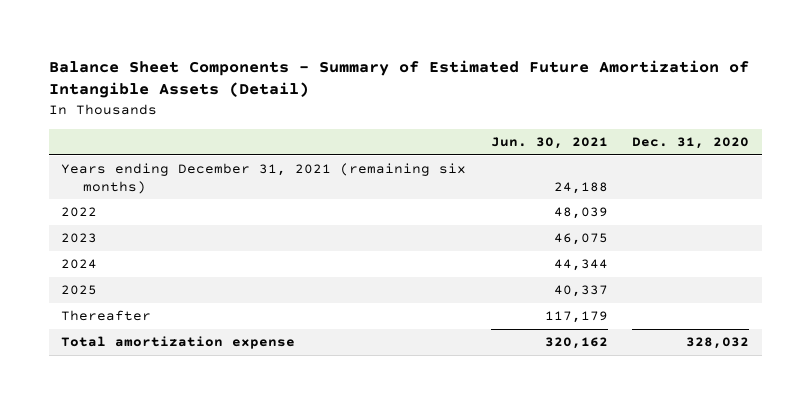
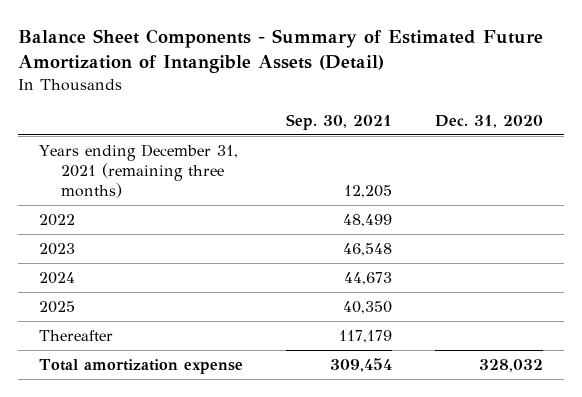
[490,137,608,150] Jun. 30, 2021 -> none
none -> [285,113,392,130] Sep. 30, 2021
[61,163,467,194] Years ending December 31, 2021 (remaining six months) -> [39,144,239,198] Years ending December 31, 2021 (remaining three months)

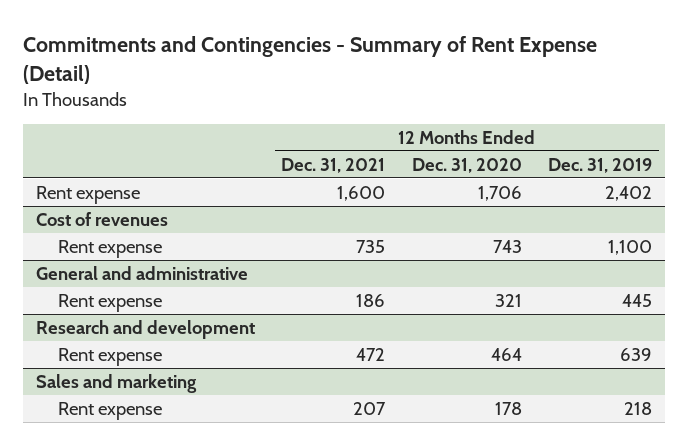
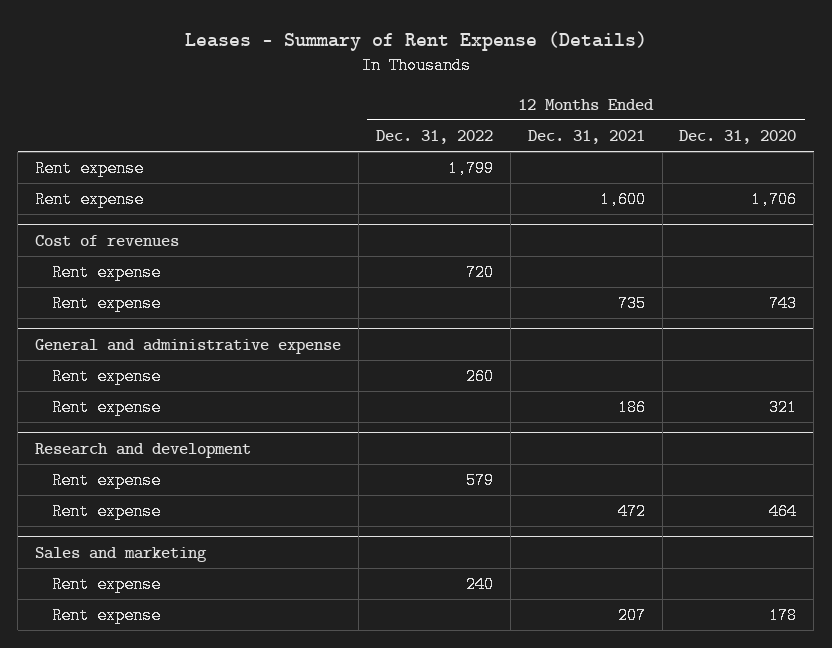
[22,35,597,84] Commitments and Contingencies - Summary of Rent Expense (Detail) -> [184,31,647,52] Leases - Summary of Rent Expense (Details)
[548,157,653,173] Dec. 31, 2019 -> none
none -> [375,130,493,145] Dec. 31, 2022
none -> [35,160,145,178] Rent expense
none -> [51,264,161,282] Rent expense
[35,265,248,280] General and administrative -> [35,338,342,354] General and administrative expense
none -> [51,368,161,386] Rent expense
none -> [51,472,161,490] Rent expense
none -> [51,576,161,594] Rent expense

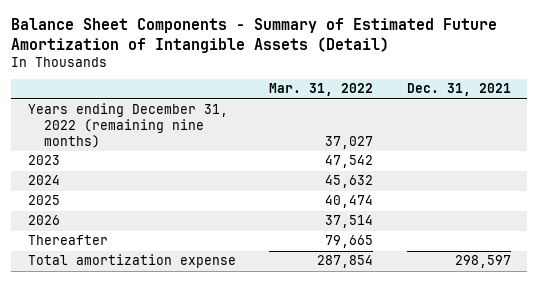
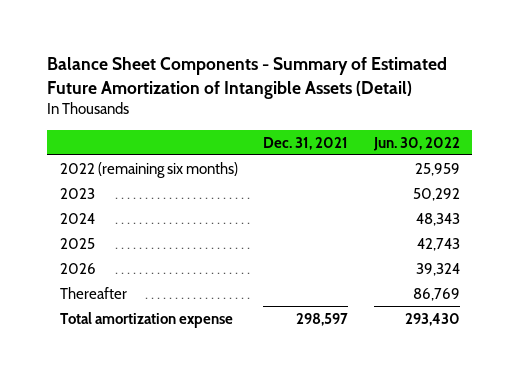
[269,83,374,97] Mar. 31, 2022 -> none
none -> [372,136,460,151] Jun. 30, 2022
[27,103,228,148] Years ending December 31, 2022 (remaining nine months) -> [59,162,238,179] 2022 (remaining six months)

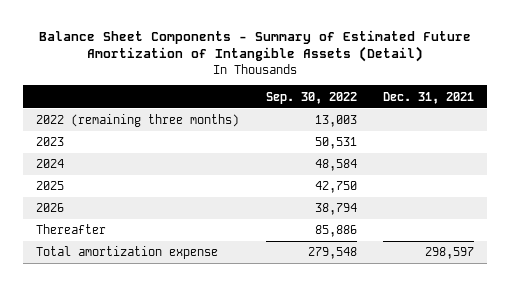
[372,136,460,151] Jun. 30, 2022 -> none
none -> [265,91,357,104] Sep. 30, 2022
[59,162,238,179] 2022 (remaining six months) -> [36,114,240,128] 2022 (remaining three months)

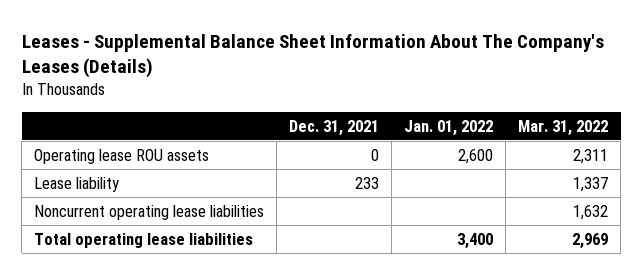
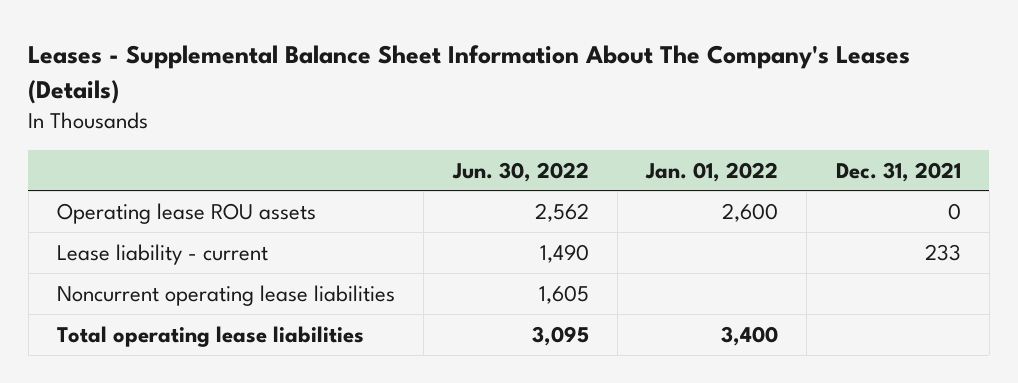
[518,119,609,136] Mar. 31, 2022 -> none
none -> [451,161,589,182] Jun. 30, 2022
[34,176,120,192] Lease liability -> [57,243,269,265] Lease liability - current

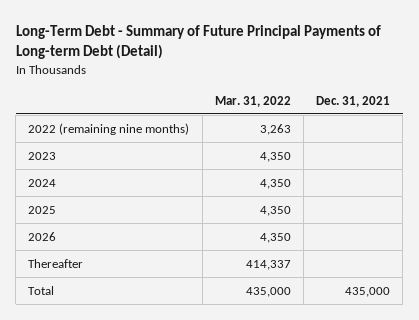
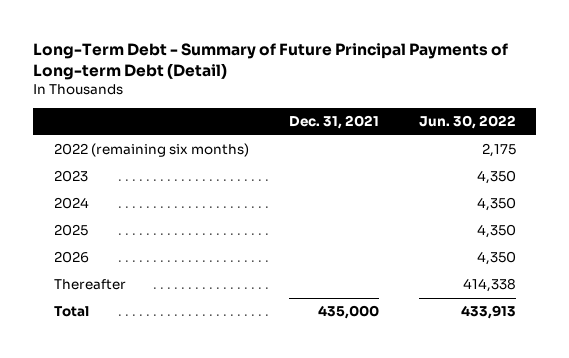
[214,95,291,107] Mar. 31, 2022 -> none
none -> [418,115,516,130] Jun. 30, 2022
[28,122,190,135] 2022 (remaining nine months) -> [53,143,249,158] 2022 (remaining six months)

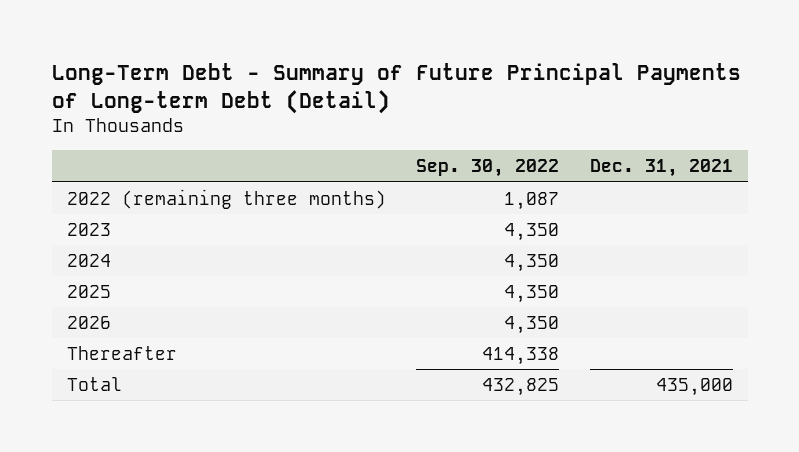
[418,115,516,130] Jun. 30, 2022 -> none
none -> [416,159,560,178] Sep. 30, 2022
[53,143,249,158] 2022 (remaining six months) -> [66,189,386,210] 2022 (remaining three months)

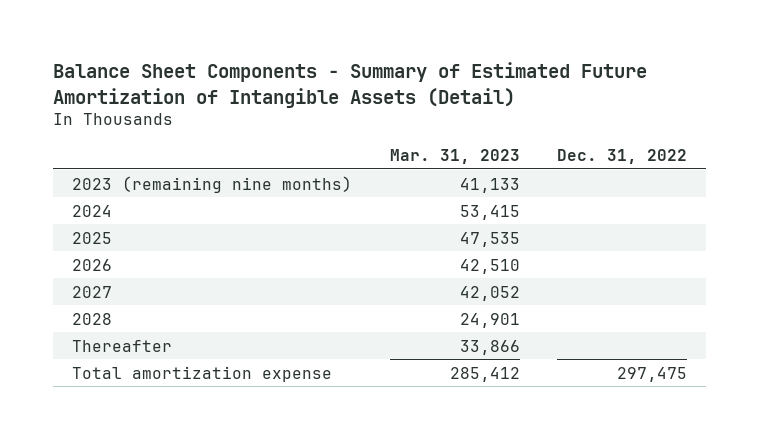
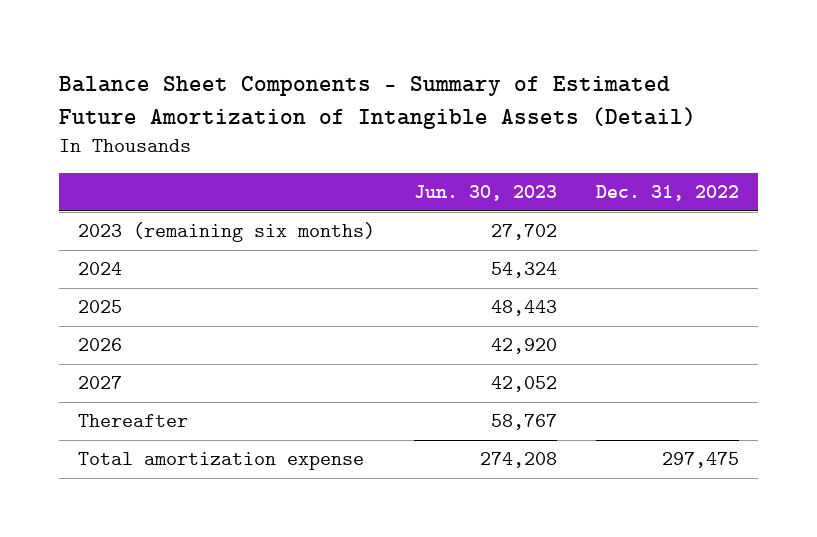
[389,149,520,165] Mar. 31, 2023 -> none
none -> [414,185,558,202] Jun. 30, 2023
[72,175,353,193] 2023 (remaining nine months) -> [78,222,376,243] 2023 (remaining six months)
[72,312,113,325] 2028 -> none

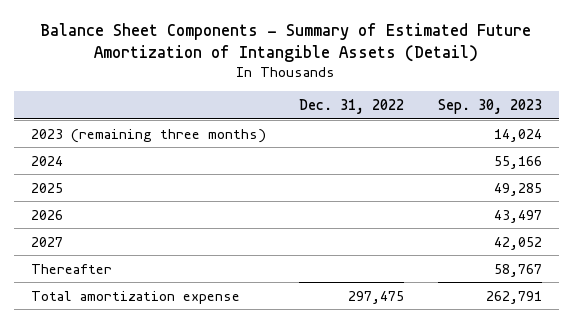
[414,185,558,202] Jun. 30, 2023 -> none
none -> [438,99,543,115] Sep. 30, 2023
[78,222,376,243] 2023 (remaining six months) -> [30,128,266,143] 2023 (remaining three months)

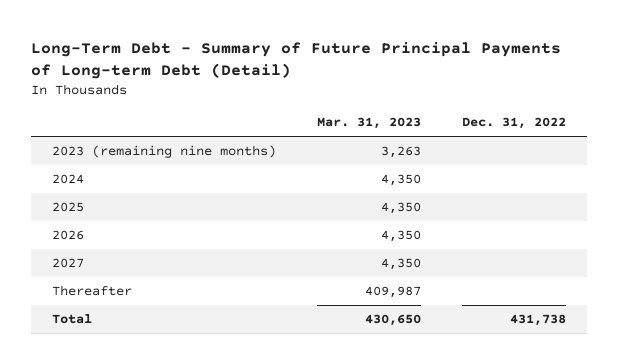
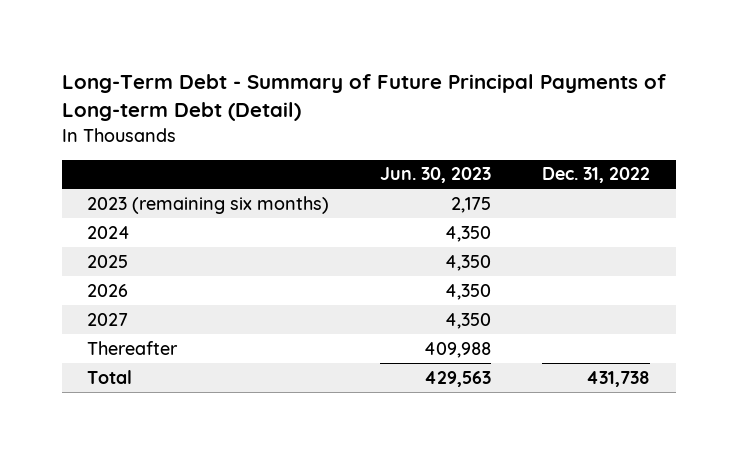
[316,117,421,130] Mar. 31, 2023 -> none
none -> [380,167,492,184] Jun. 30, 2023
[51,144,276,158] 2023 (remaining nine months) -> [87,195,330,214] 2023 (remaining six months)

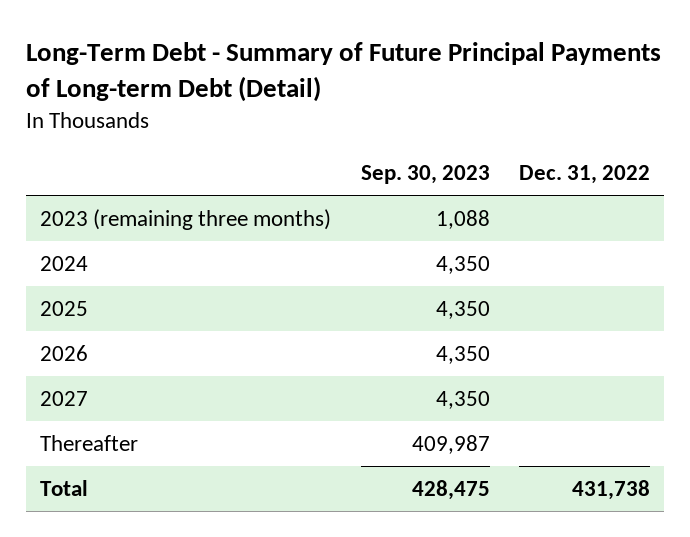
[380,167,492,184] Jun. 30, 2023 -> none
none -> [360,165,490,185] Sep. 30, 2023
[87,195,330,214] 2023 (remaining six months) -> [40,208,332,230] 2023 (remaining three months)

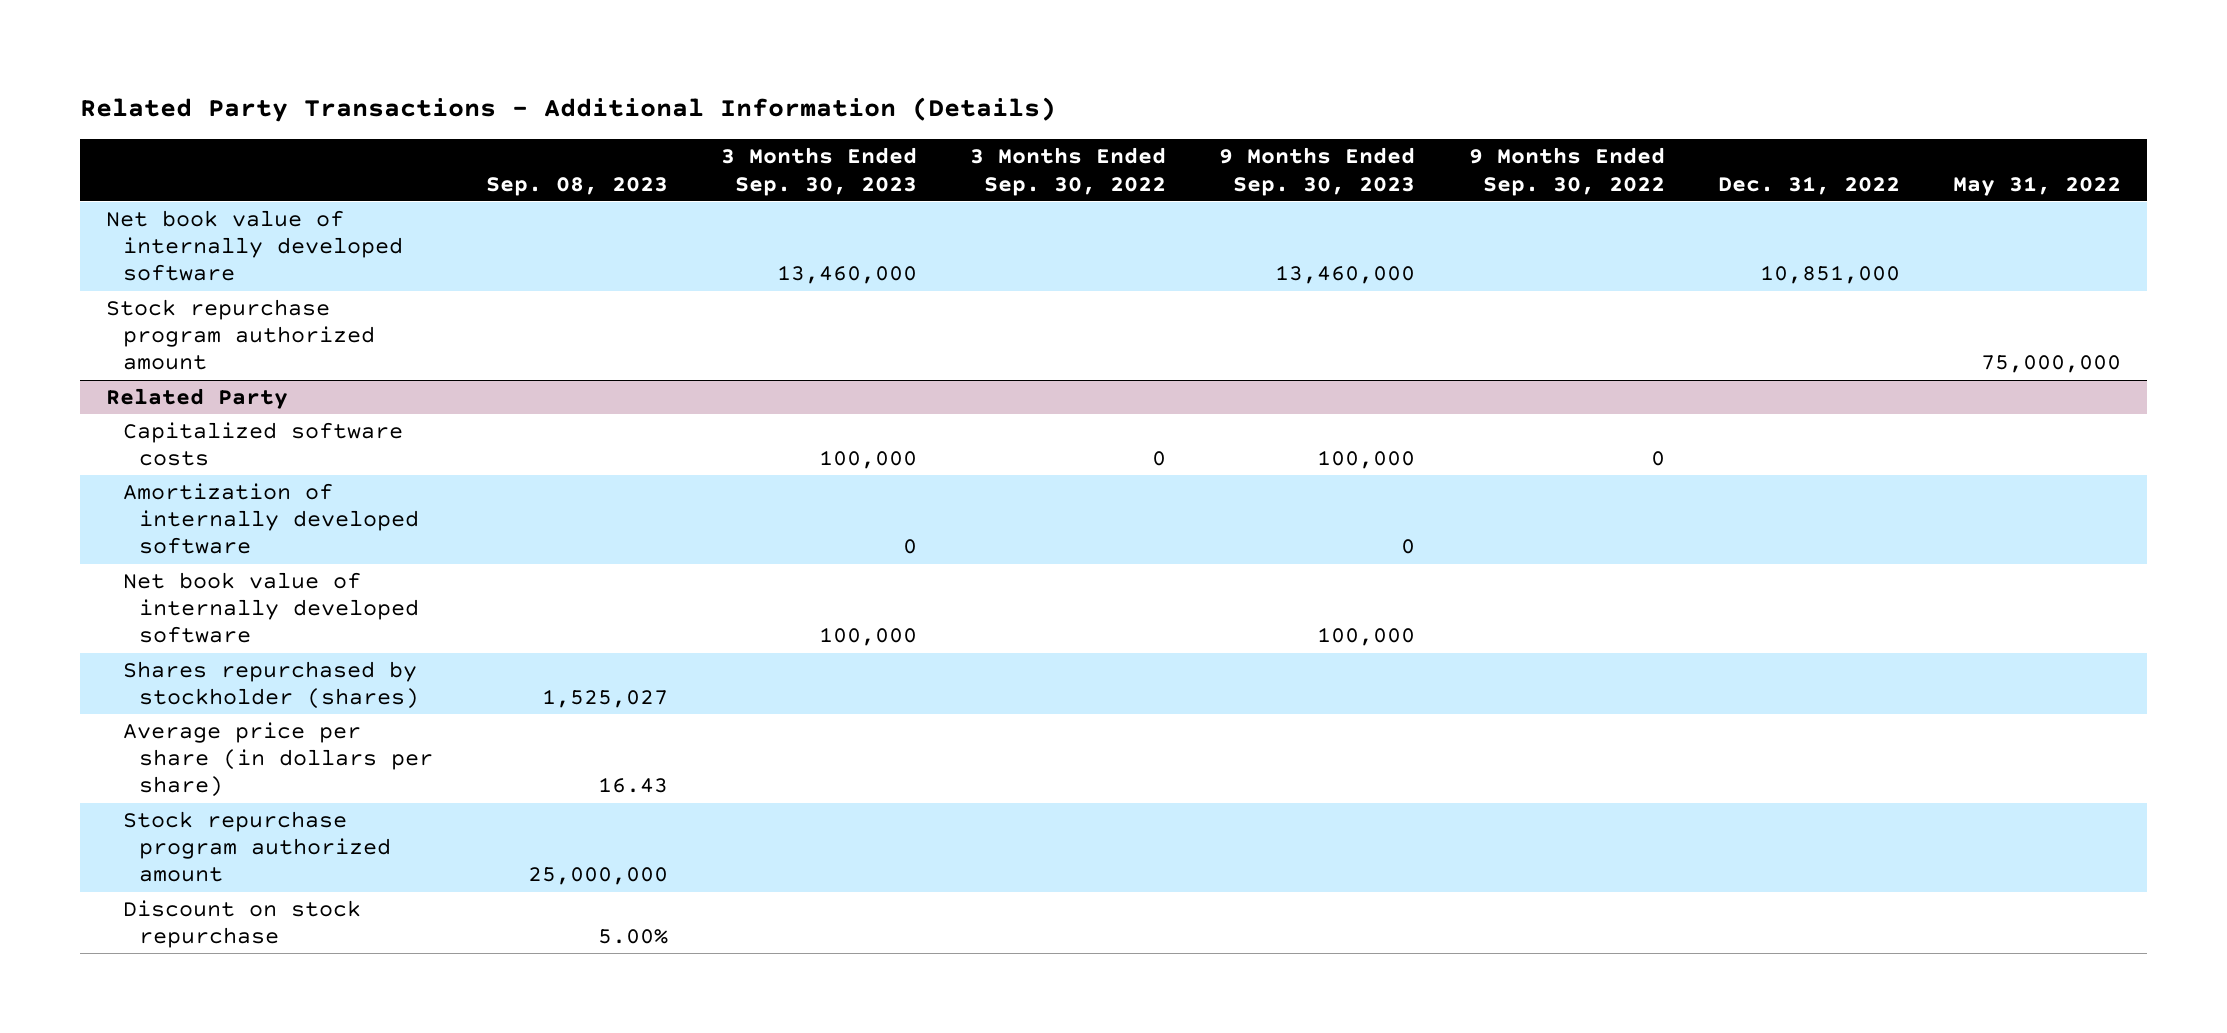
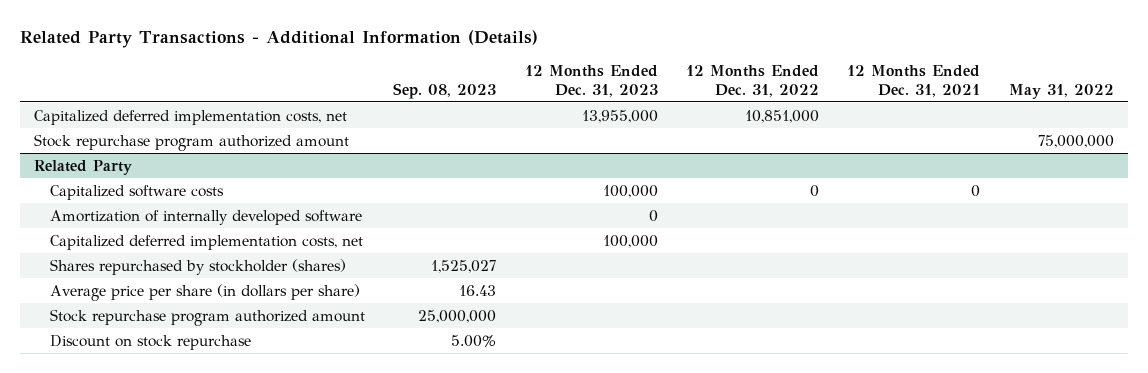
[721,147,918,196] 3 Months Ended Sep. 30, 2023 -> none
[970,147,1167,196] 3 Months Ended Sep. 30, 2022 -> none
[1219,147,1416,196] 9 Months Ended Sep. 30, 2023 -> none
[1468,147,1665,196] 9 Months Ended Sep. 30, 2022 -> none
[1717,175,1900,195] Dec. 31, 2022 -> none
none -> [524,65,658,97] 12 Months Ended Dec. 31, 2023
none -> [685,65,819,97] 12 Months Ended Dec. 31, 2022
none -> [847,65,981,97] 12 Months Ended Dec. 31, 2021
[106,210,403,282] Net book value of internally developed software -> [33,109,347,125] Capitalized deferred implementation costs, net
[122,572,420,644] Net book value of internally developed software -> [49,234,363,250] Capitalized deferred implementation costs, net

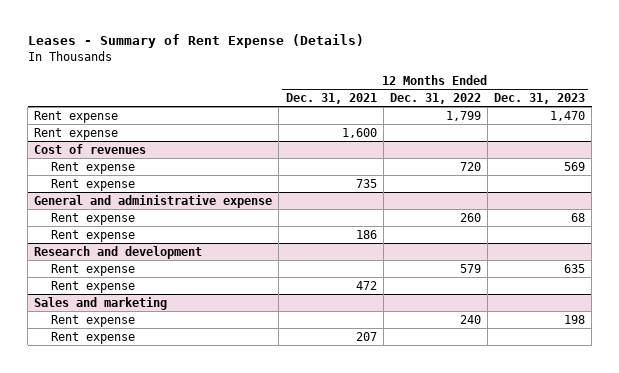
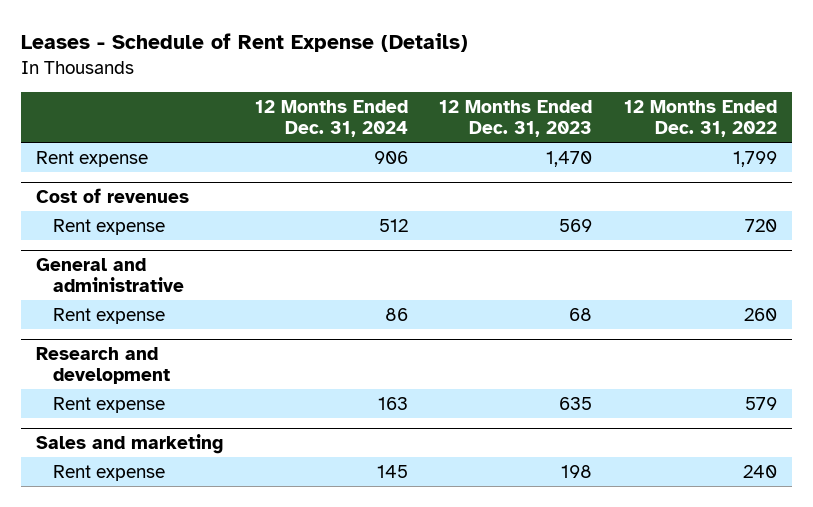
[27,34,364,49] Leases - Summary of Rent Expense (Details) -> [20,33,468,53] Leases - Schedule of Rent Expense (Details)
[285,92,377,104] Dec. 31, 2021 -> none
none -> [254,99,408,138] 12 Months Ended Dec. 31, 2024
[34,127,119,140] Rent expense -> none
[51,178,136,191] Rent expense -> none
[34,194,273,208] General and administrative expense -> [36,258,184,293] General and administrative
[51,229,136,242] Rent expense -> none
[51,280,136,293] Rent expense -> none
[51,331,136,344] Rent expense -> none

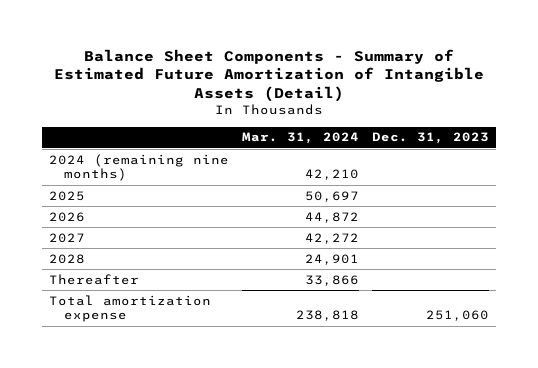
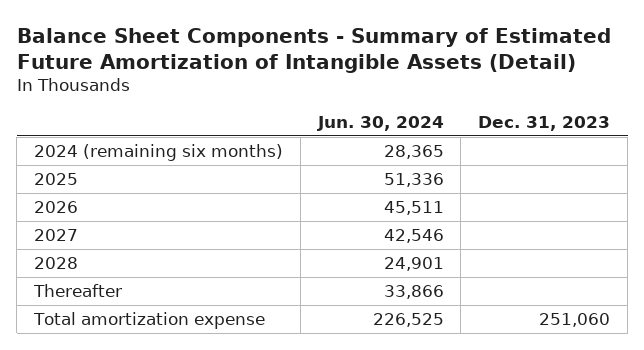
[242,132,360,145] Mar. 31, 2024 -> none
none -> [316,116,444,132] Jun. 30, 2024
[48,153,229,182] 2024 (remaining nine months) -> [33,144,283,162] 2024 (remaining six months)

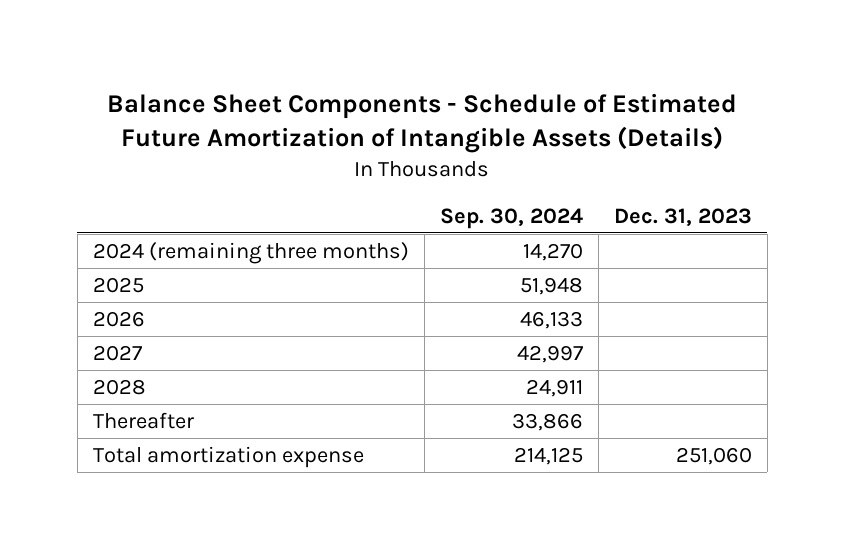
[16,27,611,73] Balance Sheet Components - Summary of Estimated Future Amortization of Intangible Assets (Detail) -> [107,92,738,154] Balance Sheet Components - Schedule of Estimated Future Amortization of Intangible Assets (Details)
[316,116,444,132] Jun. 30, 2024 -> none
none -> [439,207,583,229] Sep. 30, 2024
[33,144,283,162] 2024 (remaining six months) -> [92,242,409,265] 2024 (remaining three months)

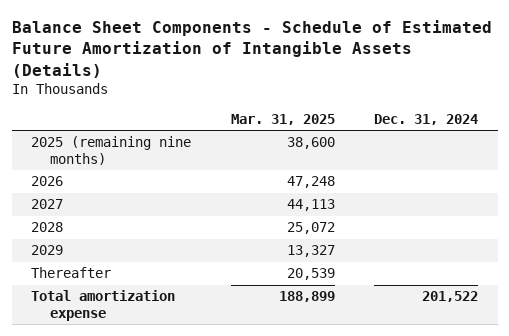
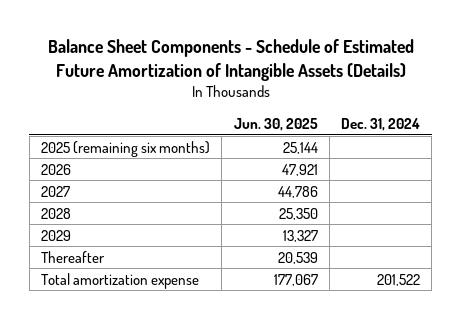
[230,113,335,125] Mar. 31, 2025 -> none
none -> [233,118,318,132] Jun. 30, 2025
[31,136,192,165] 2025 (remaining nine months) -> [41,140,211,157] 2025 (remaining six months)

